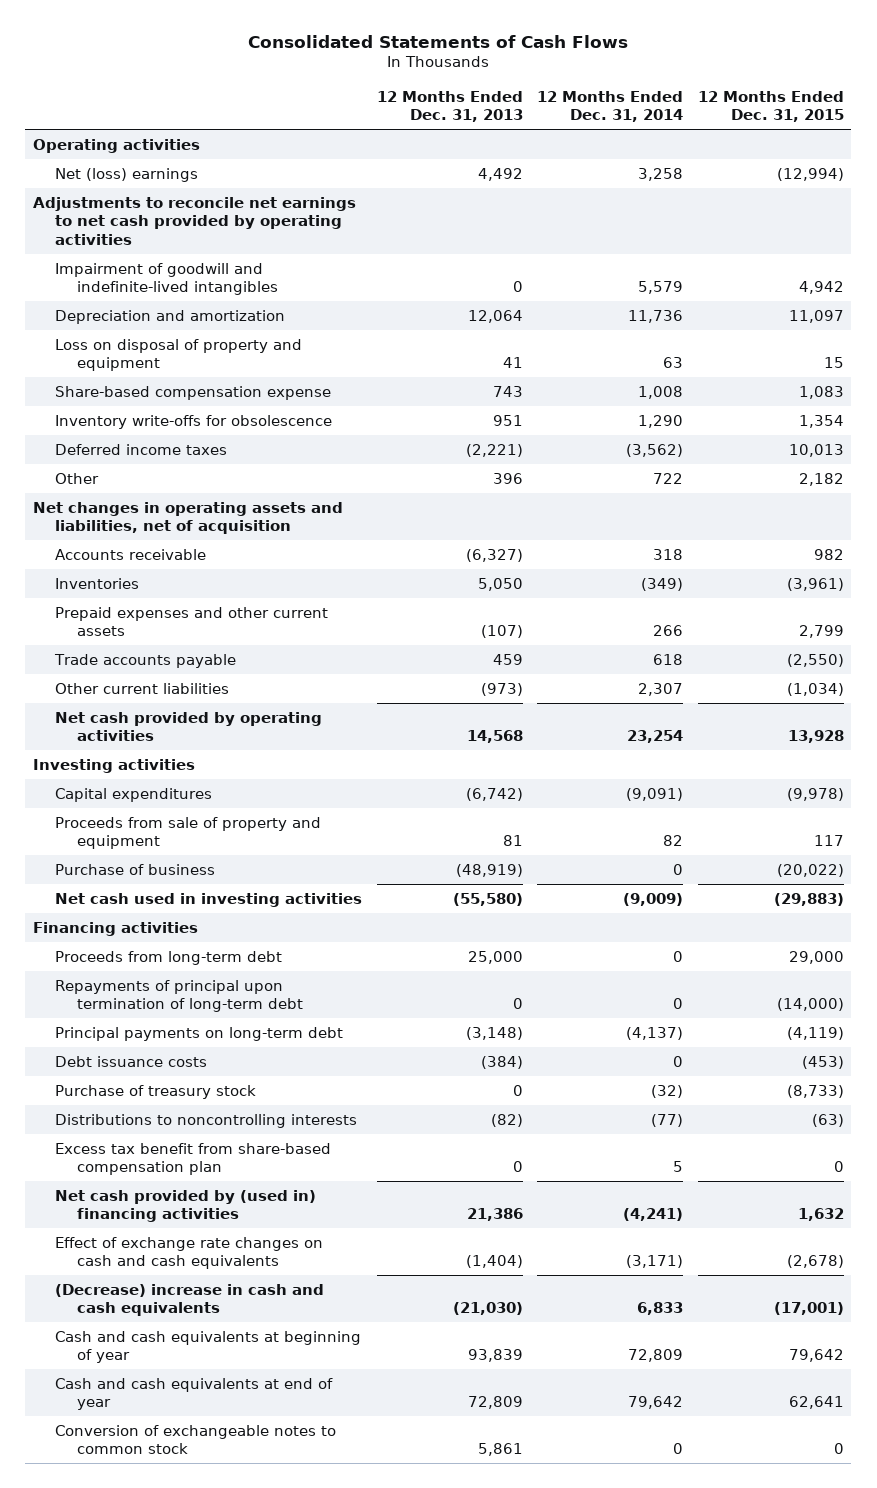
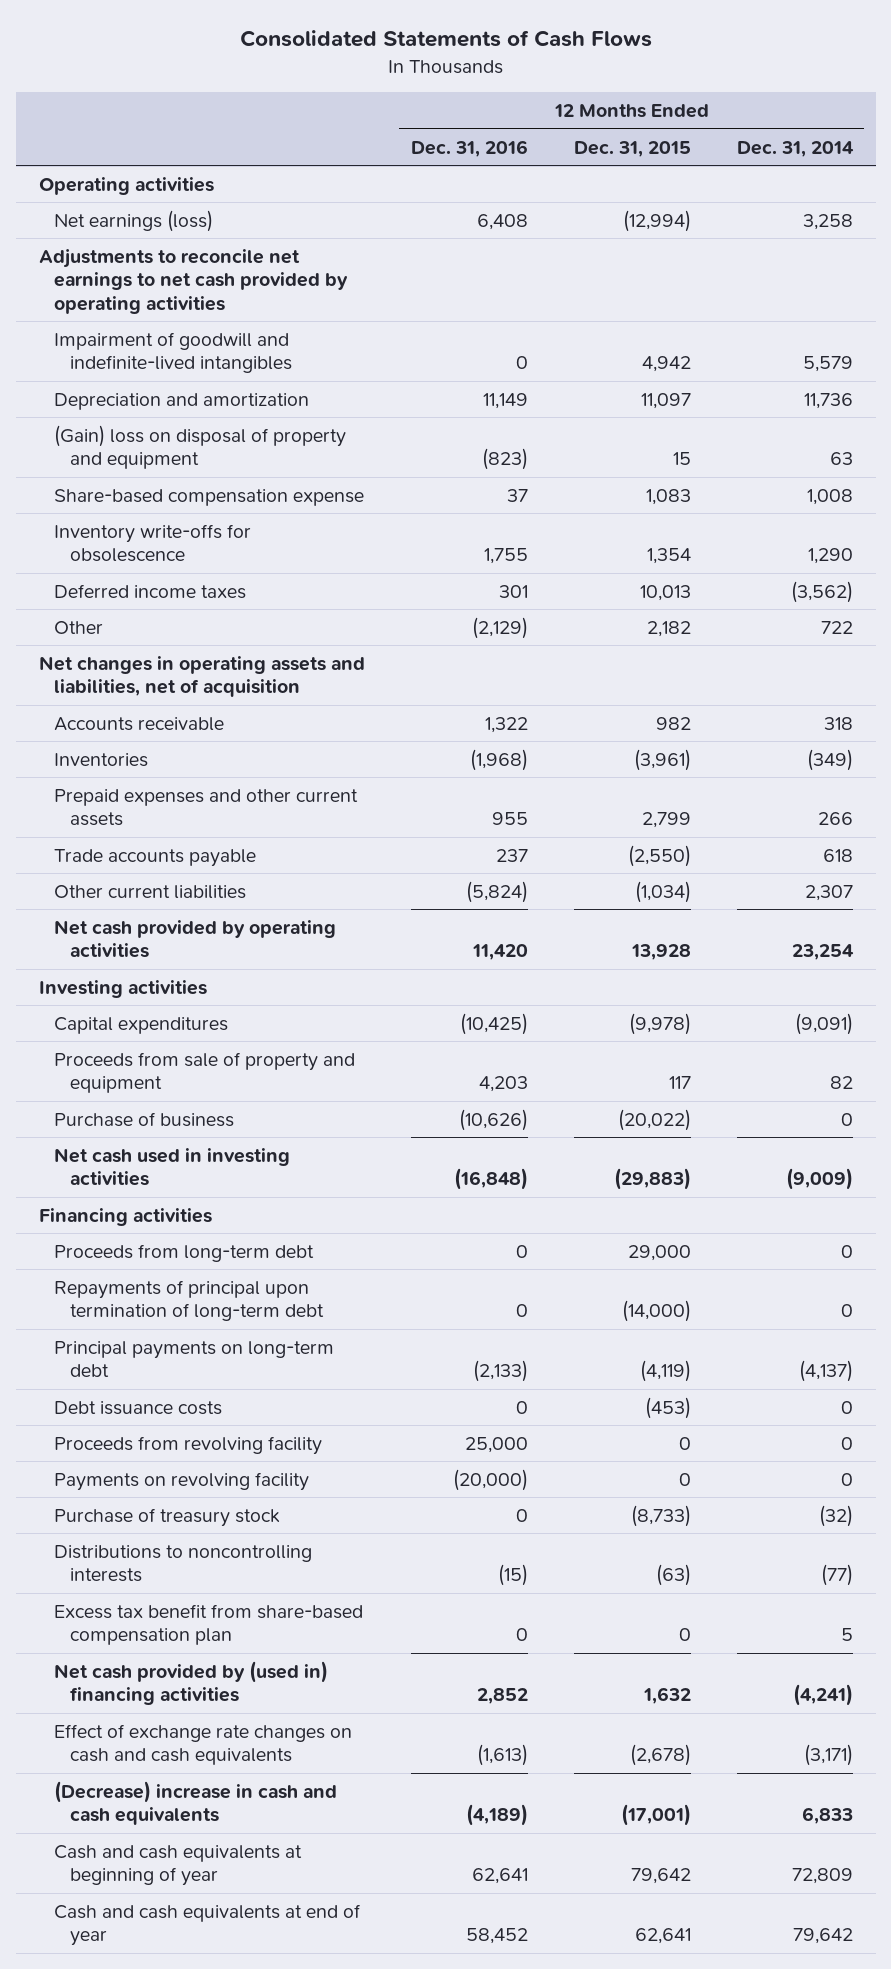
[376,90,523,123] 12 Months Ended Dec. 31, 2013 -> none
none -> [410,139,528,157] Dec. 31, 2016
[54,167,198,182] Net (loss) earnings -> [54,209,214,232] Net earnings (loss)
[54,338,302,372] Loss on disposal of property and equipment -> [54,424,347,470] (Gain) loss on disposal of property and equipment
none -> [54,1435,323,1455] Proceeds from revolving facility
none -> [54,1471,310,1491] Payments on revolving facility
[54,1424,336,1455] Conversion of exchangeable notes to common stock -> none

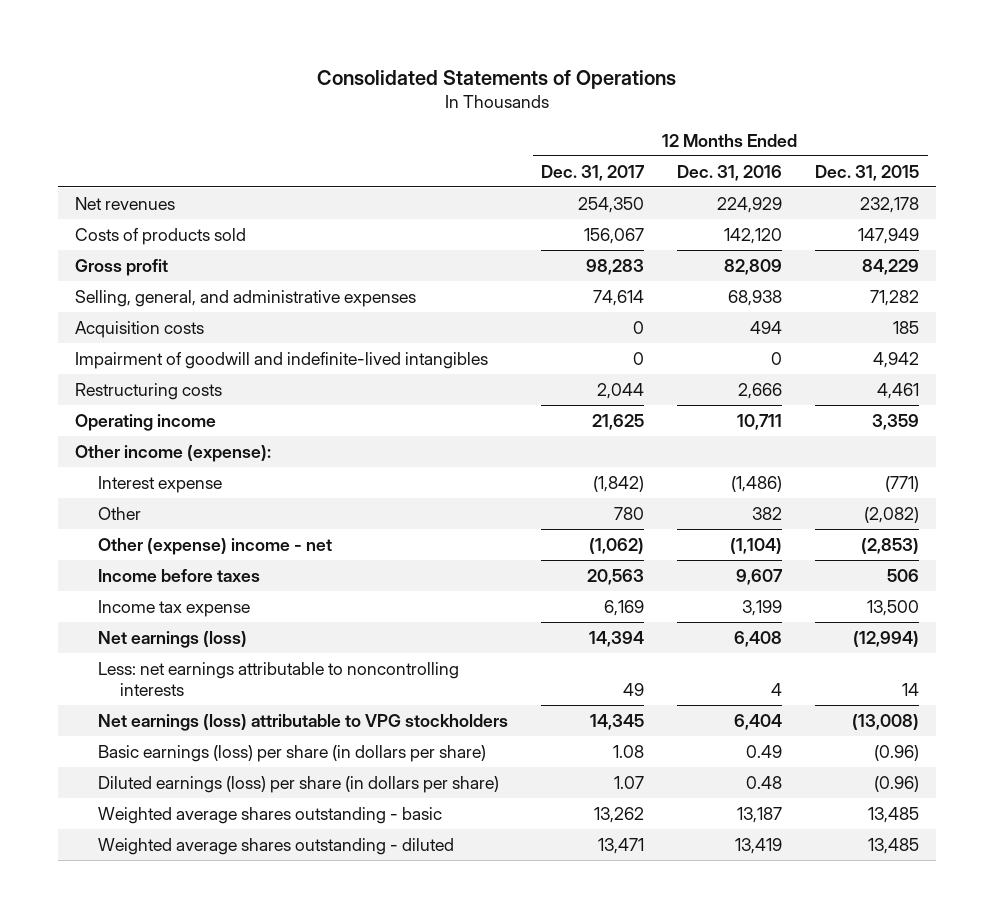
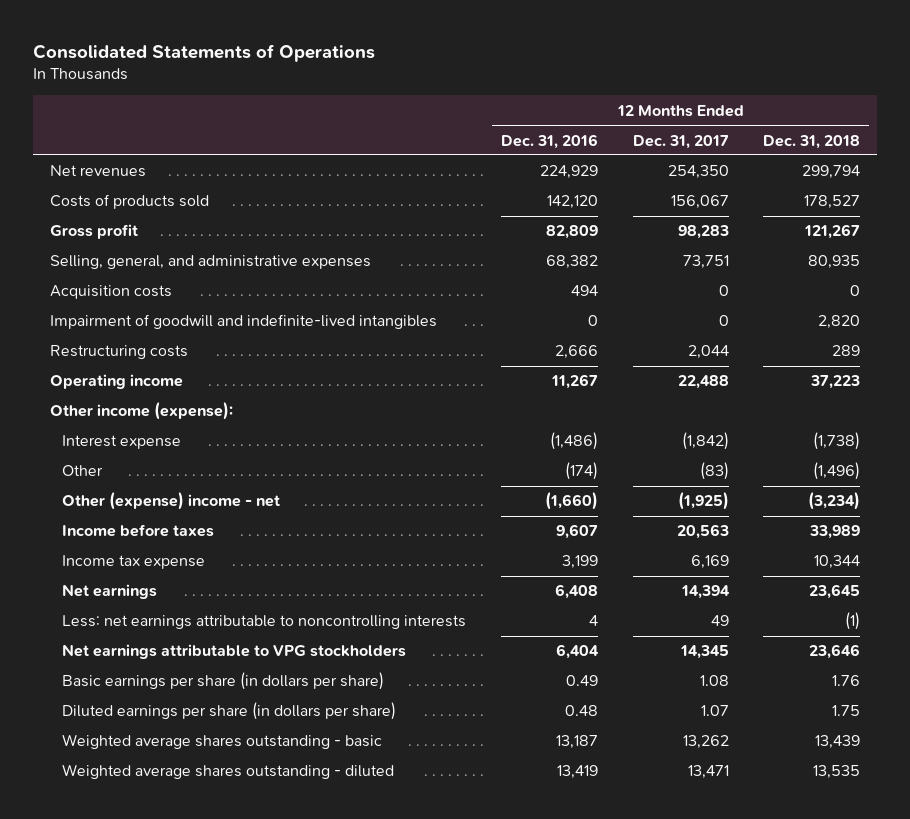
[815,164,920,181] Dec. 31, 2015 -> none
none -> [763,134,861,149] Dec. 31, 2018
[592,289,644,306] 74,614 -> [682,255,729,270] 73,751
[728,289,783,306] 68,938 -> [545,255,598,270] 68,382
[591,413,644,430] 21,625 -> [677,375,729,390] 22,488
[737,413,783,430] 10,711 -> [550,374,598,390] 11,267
[613,506,644,520] 780 -> [699,462,729,481] (83)
[752,506,783,520] 382 -> [564,462,598,481] (174)
[588,537,644,554] (1,062) -> [677,492,729,511] (1,925)
[730,537,783,554] (1,104) -> [544,492,598,511] (1,660)
[97,630,247,648] Net earnings (loss) -> [62,584,158,600] Net earnings
[97,713,508,731] Net earnings (loss) attributable to VPG stockholders -> [62,644,407,660] Net earnings attributable to VPG stockholders
[97,744,486,762] Basic earnings (loss) per share (in dollars per share) -> [62,672,385,691] Basic earnings per share (in dollars per share)
[97,775,499,793] Diluted earnings (loss) per share (in dollars per share) -> [62,702,397,721] Diluted earnings per share (in dollars per share)

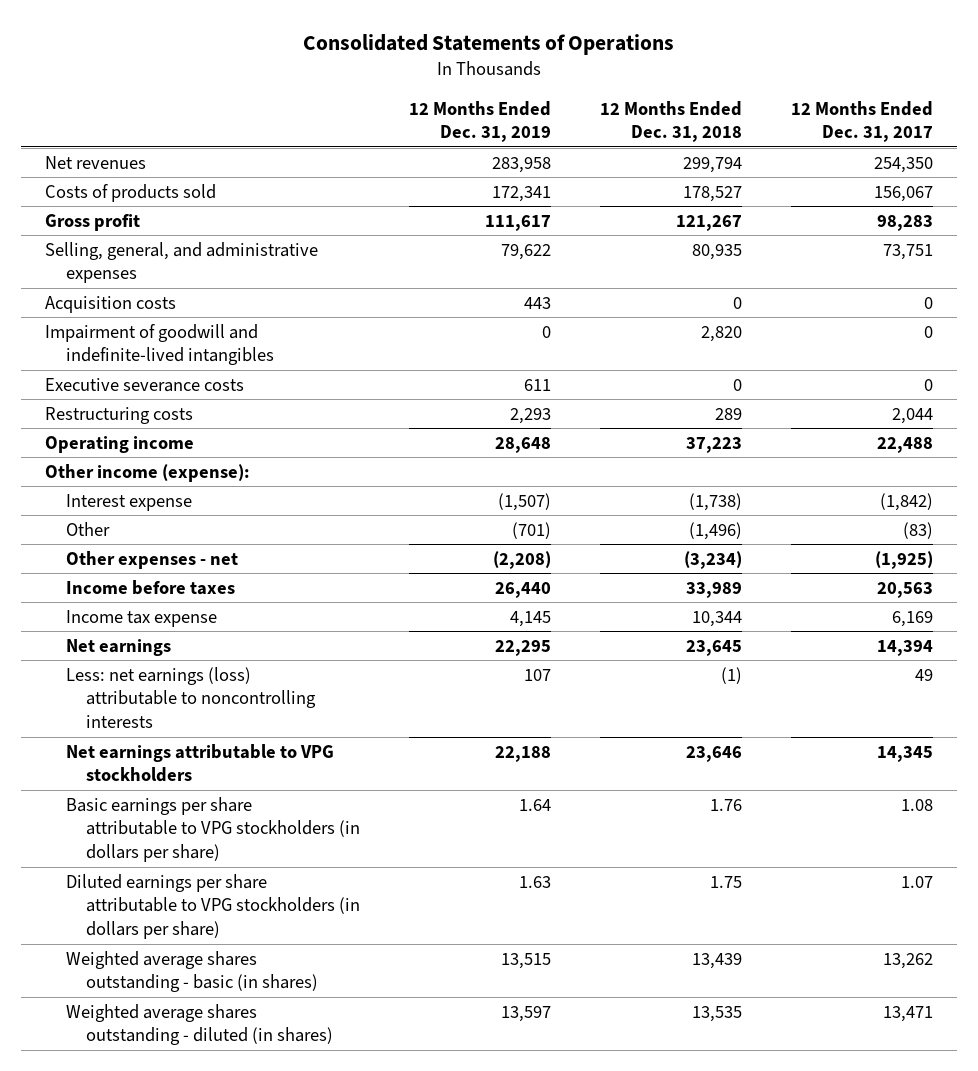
[500,133,598,149] Dec. 31, 2016 -> none
none -> [408,100,551,143] 12 Months Ended Dec. 31, 2019
none -> [45,377,245,392] Executive severance costs
[62,492,281,511] Other (expense) income - net -> [65,550,238,569] Other expenses - net
[62,615,467,630] Less: net earnings attributable to noncontrolling interests -> [65,666,316,729] Less: net earnings (loss) attributable to noncontrolling interests
[62,672,385,691] Basic earnings per share (in dollars per share) -> [65,796,360,863] Basic earnings per share attributable to VPG stockholders (in dollars per share)
[62,702,397,721] Diluted earnings per share (in dollars per share) -> [65,873,360,940] Diluted earnings per share attributable to VPG stockholders (in dollars per share)
[62,734,383,750] Weighted average shares outstanding - basic -> [65,950,318,993] Weighted average shares outstanding - basic (in shares)
[62,764,395,780] Weighted average shares outstanding - diluted -> [65,1003,333,1046] Weighted average shares outstanding - diluted (in shares)

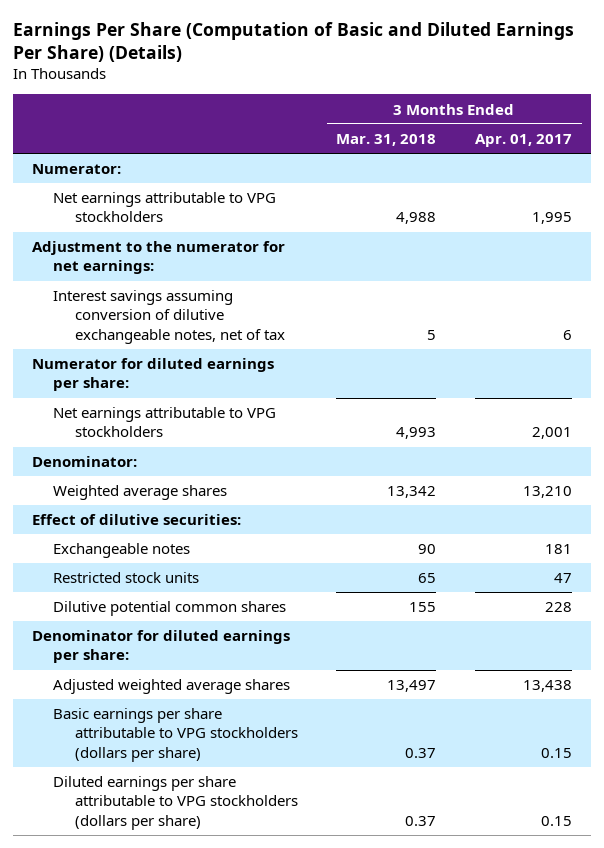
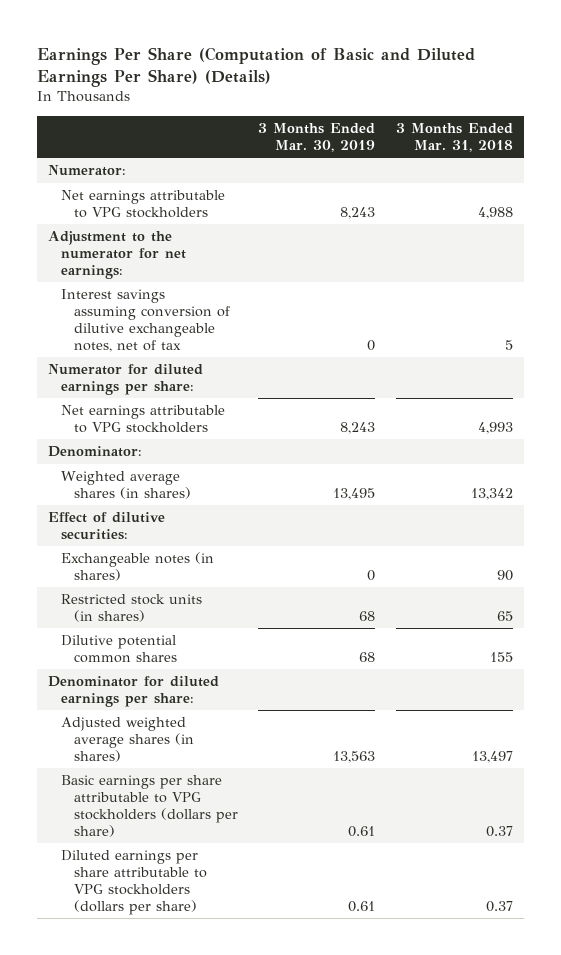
[474,133,572,147] Apr. 01, 2017 -> none
none -> [258,122,376,152] 3 Months Ended Mar. 30, 2019
[53,485,228,501] Weighted average shares -> [60,471,191,500] Weighted average shares (in shares)
[53,543,191,559] Exchangeable notes -> [60,552,214,582] Exchangeable notes (in shares)
[53,572,200,584] Restricted stock units -> [60,594,202,623] Restricted stock units (in shares)
[53,679,291,695] Adjusted weighted average shares -> [60,717,194,763] Adjusted weighted average shares (in shares)

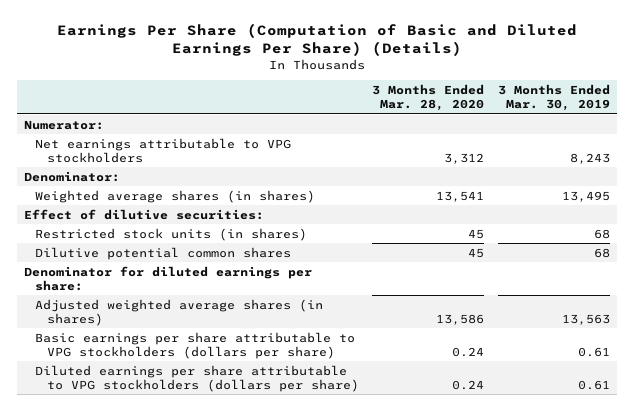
[396,122,514,152] 3 Months Ended Mar. 31, 2018 -> none
none -> [372,83,485,111] 3 Months Ended Mar. 28, 2020
[47,231,186,280] Adjustment to the numerator for net earnings: -> none
[60,289,230,352] Interest savings assuming conversion of dilutive exchangeable notes, net of tax -> none
[47,364,203,396] Numerator for diluted earnings per share: -> none
[60,405,225,434] Net earnings attributable to VPG stockholders -> none
[60,552,214,582] Exchangeable notes (in shares) -> none

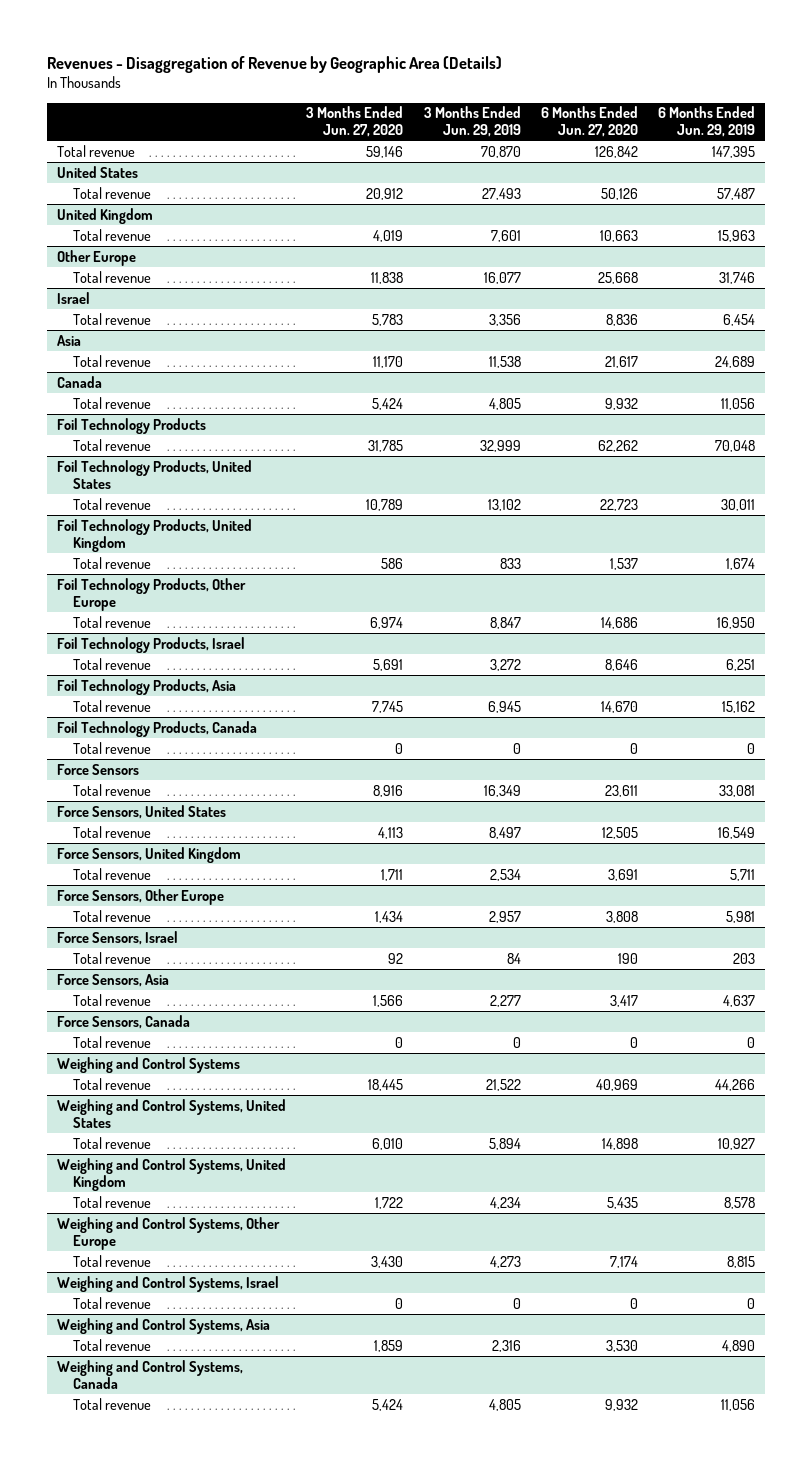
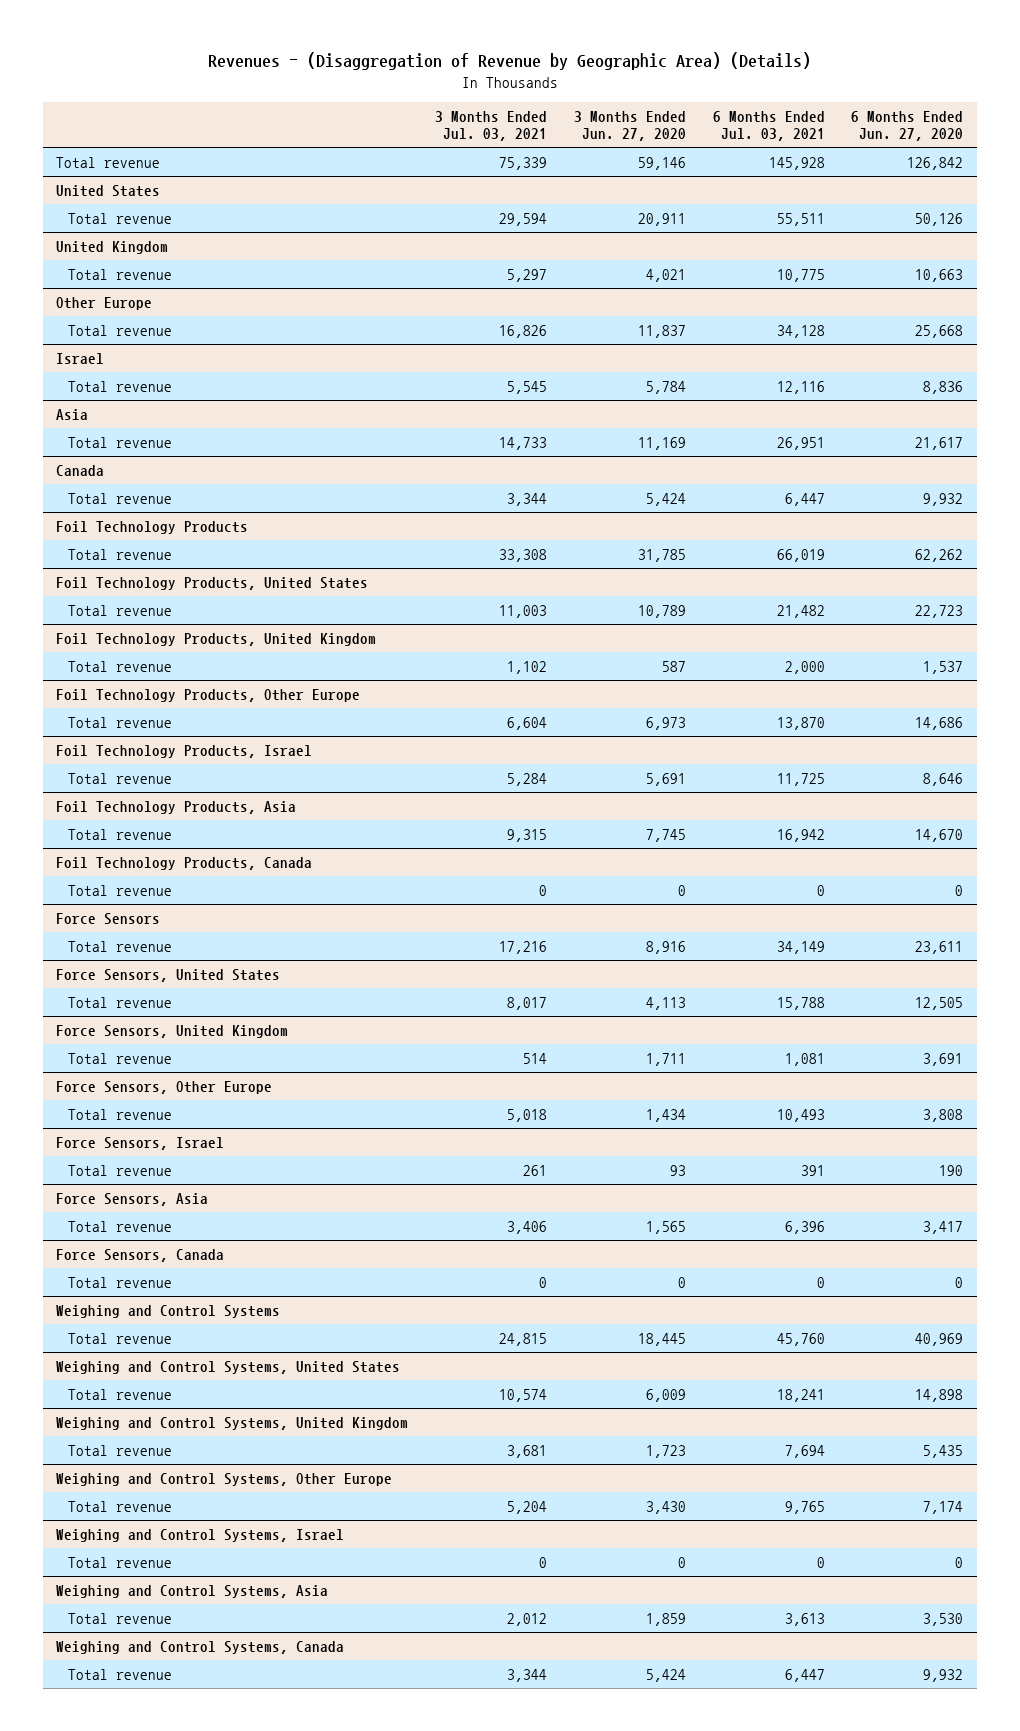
[46,56,502,74] Revenues - Disaggregation of Revenue by Geographic Area (Details) -> [207,52,811,71] Revenues - (Disaggregation of Revenue by Geographic Area) (Details)
[423,106,521,138] 3 Months Ended Jun. 29, 2019 -> none
[657,106,755,138] 6 Months Ended Jun. 29, 2019 -> none
none -> [435,110,548,142] 3 Months Ended Jul. 03, 2021
none -> [712,110,825,142] 6 Months Ended Jul. 03, 2021
[366,187,404,200] 20,912 -> [637,212,686,226] 20,911
[373,229,404,242] 4,019 -> [645,268,686,282] 4,021
[371,271,404,284] 11,838 -> [637,324,686,338] 11,837
[372,313,404,326] 5,783 -> [645,380,686,394] 5,784
[373,355,404,368] 11,170 -> [637,436,686,450] 11,169
[381,557,404,569] 586 -> [661,660,686,672] 587
[370,616,404,629] 6,974 -> [645,716,686,730] 6,973
[388,952,404,964] 92 -> [669,1164,686,1176] 93
[373,994,404,1007] 1,566 -> [645,1220,686,1234] 1,565
[372,1137,404,1150] 6,010 -> [645,1388,686,1402] 6,009
[375,1196,404,1209] 1,722 -> [645,1444,686,1458] 1,723

